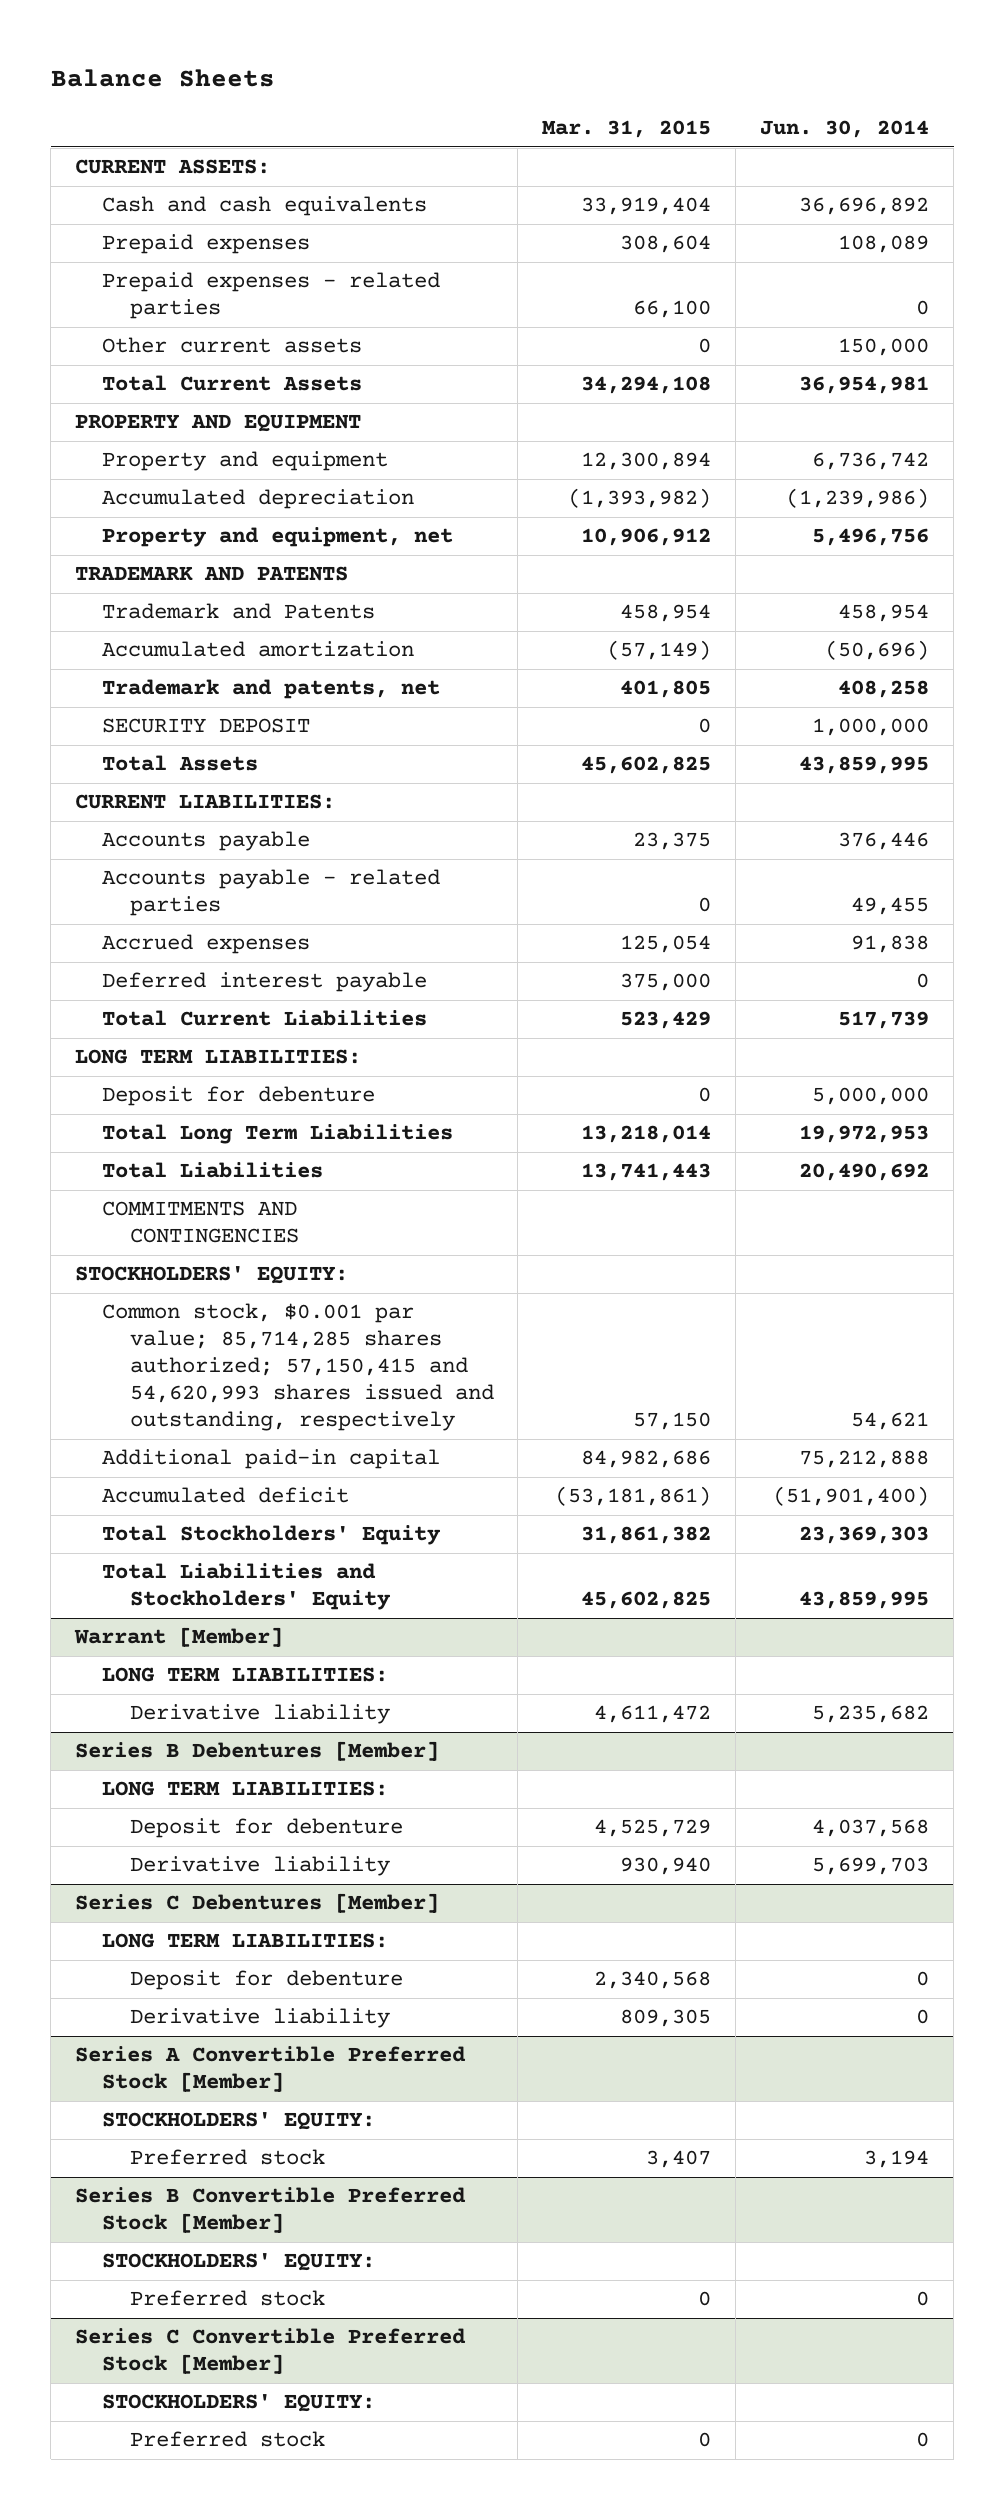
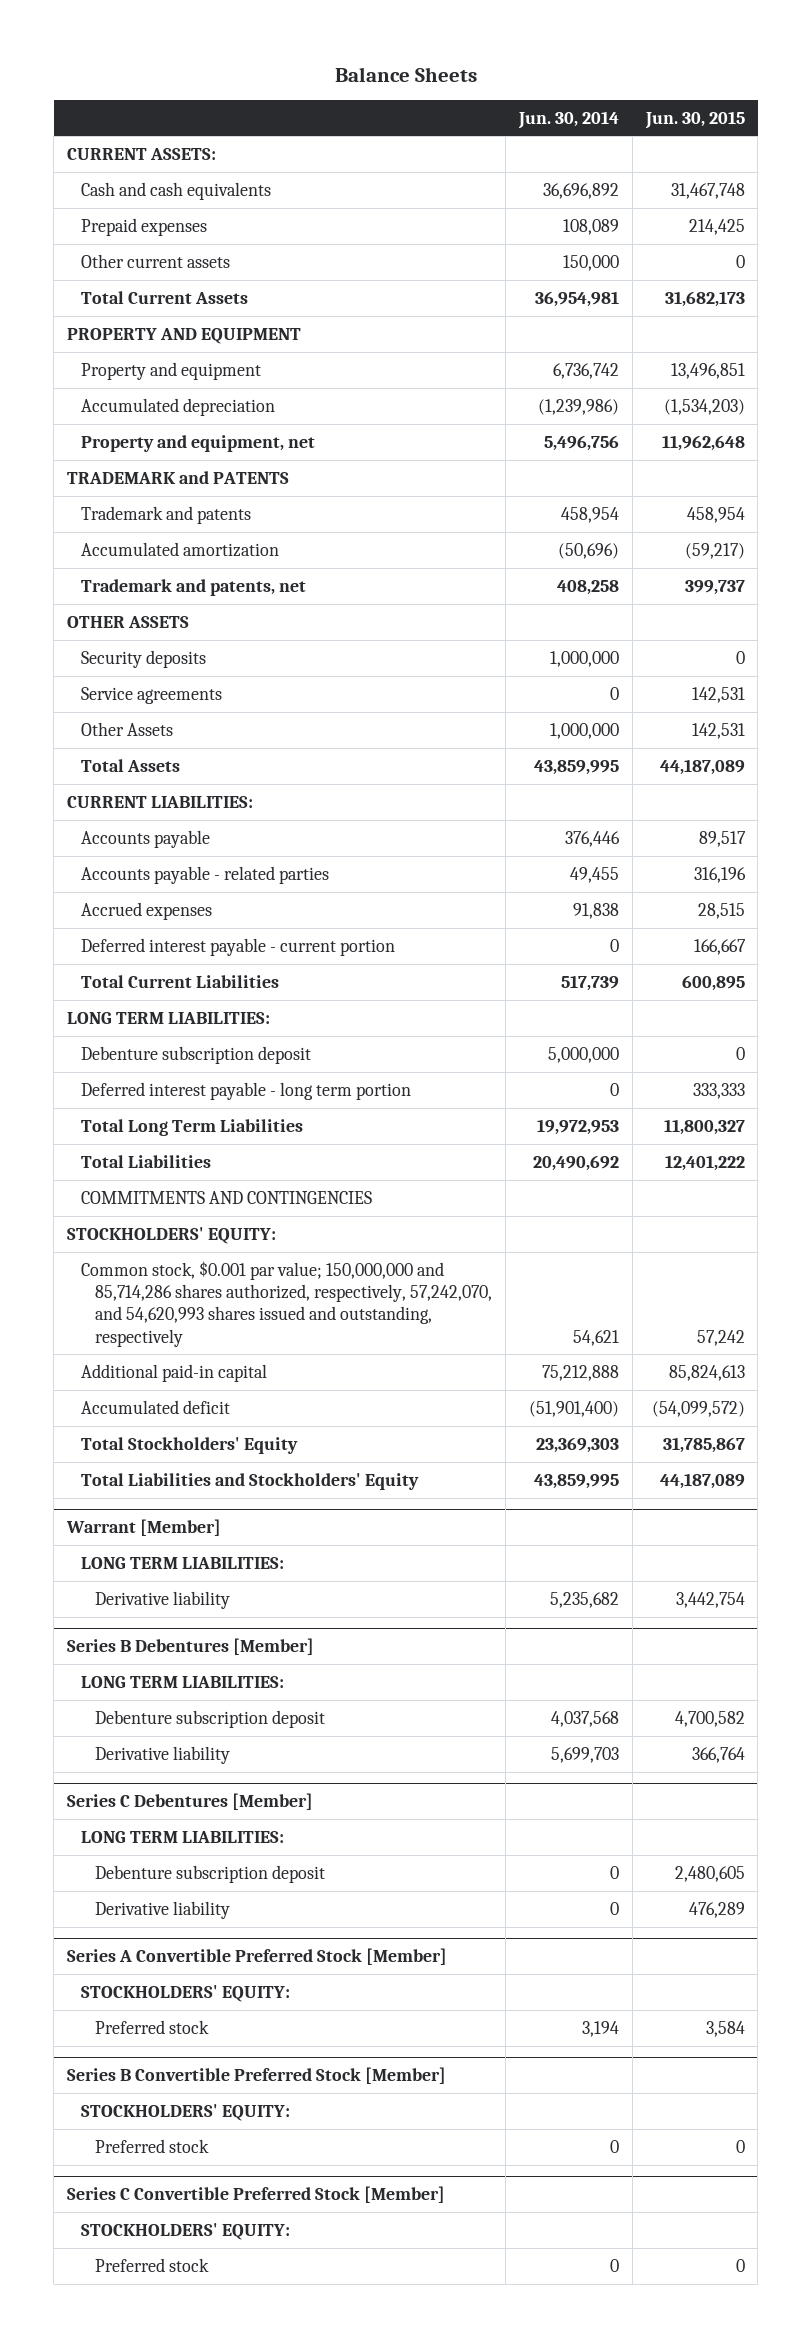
[542,120,712,139] Mar. 31, 2015 -> none
none -> [644,110,745,129] Jun. 30, 2015
[102,272,441,320] Prepaid expenses - related parties -> none
[75,566,349,582] TRADEMARK AND PATENTS -> [67,470,290,484] TRADEMARK and PATENTS
[102,603,376,620] Trademark and Patents -> [81,505,252,524] Trademark and patents
none -> [67,615,190,628] OTHER ASSETS
[102,718,311,734] SECURITY DEPOSIT -> [81,649,207,668] Security deposits
none -> [81,686,223,704] Service agreements
none -> [81,721,174,736] Other Assets
[102,972,428,993] Deferred interest payable -> [81,937,396,956] Deferred interest payable - current portion
[102,1086,376,1107] Deposit for debenture -> [81,1045,312,1064] Debenture subscription deposit
none -> [81,1081,412,1100] Deferred interest payable - long term portion
[102,1303,494,1432] Common stock, $0.001 par value; 85,714,285 shares authorized; 57,150,415 and 54,620,993 shares issued and outstanding, respectively -> [81,1260,493,1347] Common stock, $0.001 par value; 150,000,000 and 85,714,286 shares authorized, respectively, 57,242,070, and 54,620,993 shares issued and outstanding, respectively
[129,1818,403,1839] Deposit for debenture -> [95,1709,326,1728] Debenture subscription deposit
[129,1970,403,1991] Deposit for debenture -> [95,1864,326,1883] Debenture subscription deposit

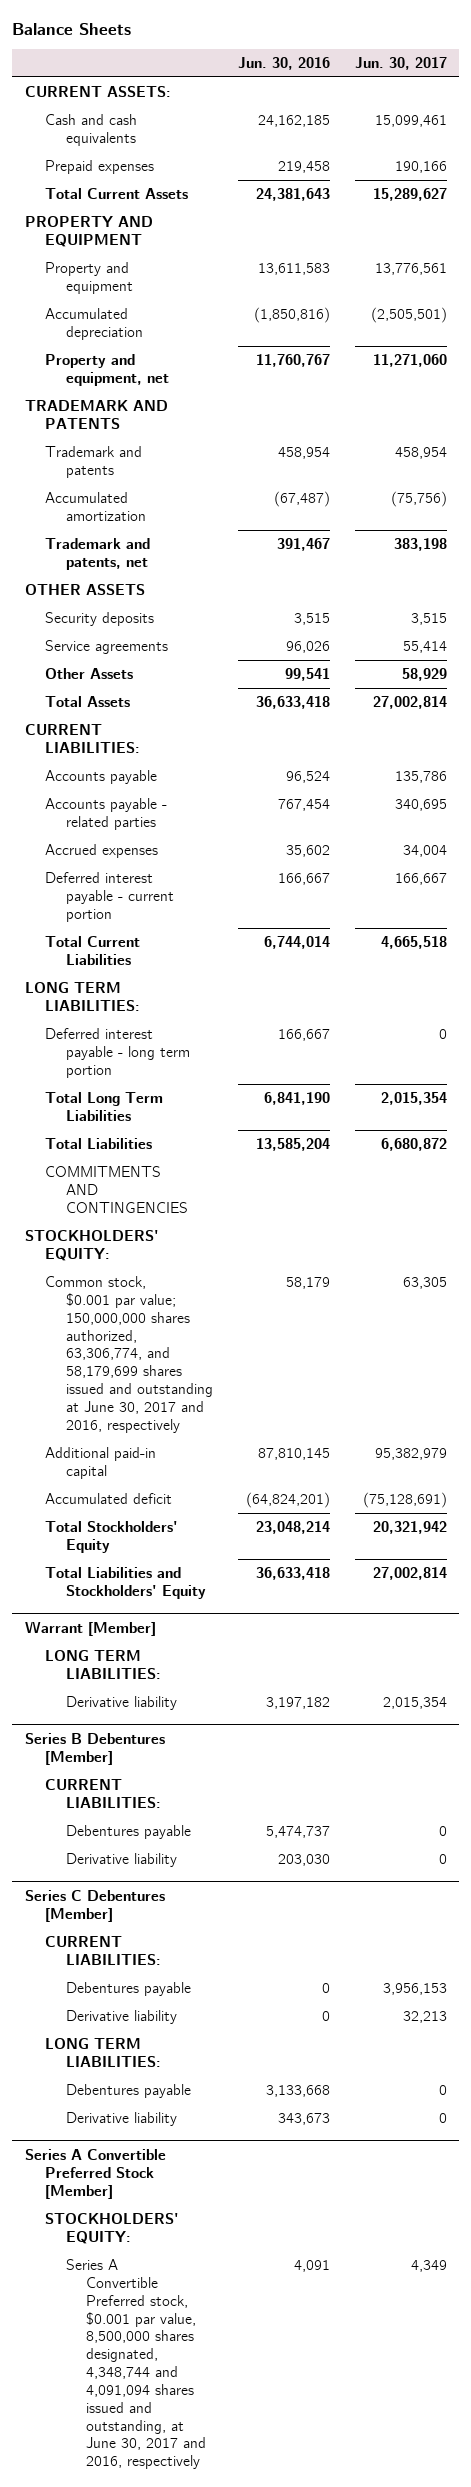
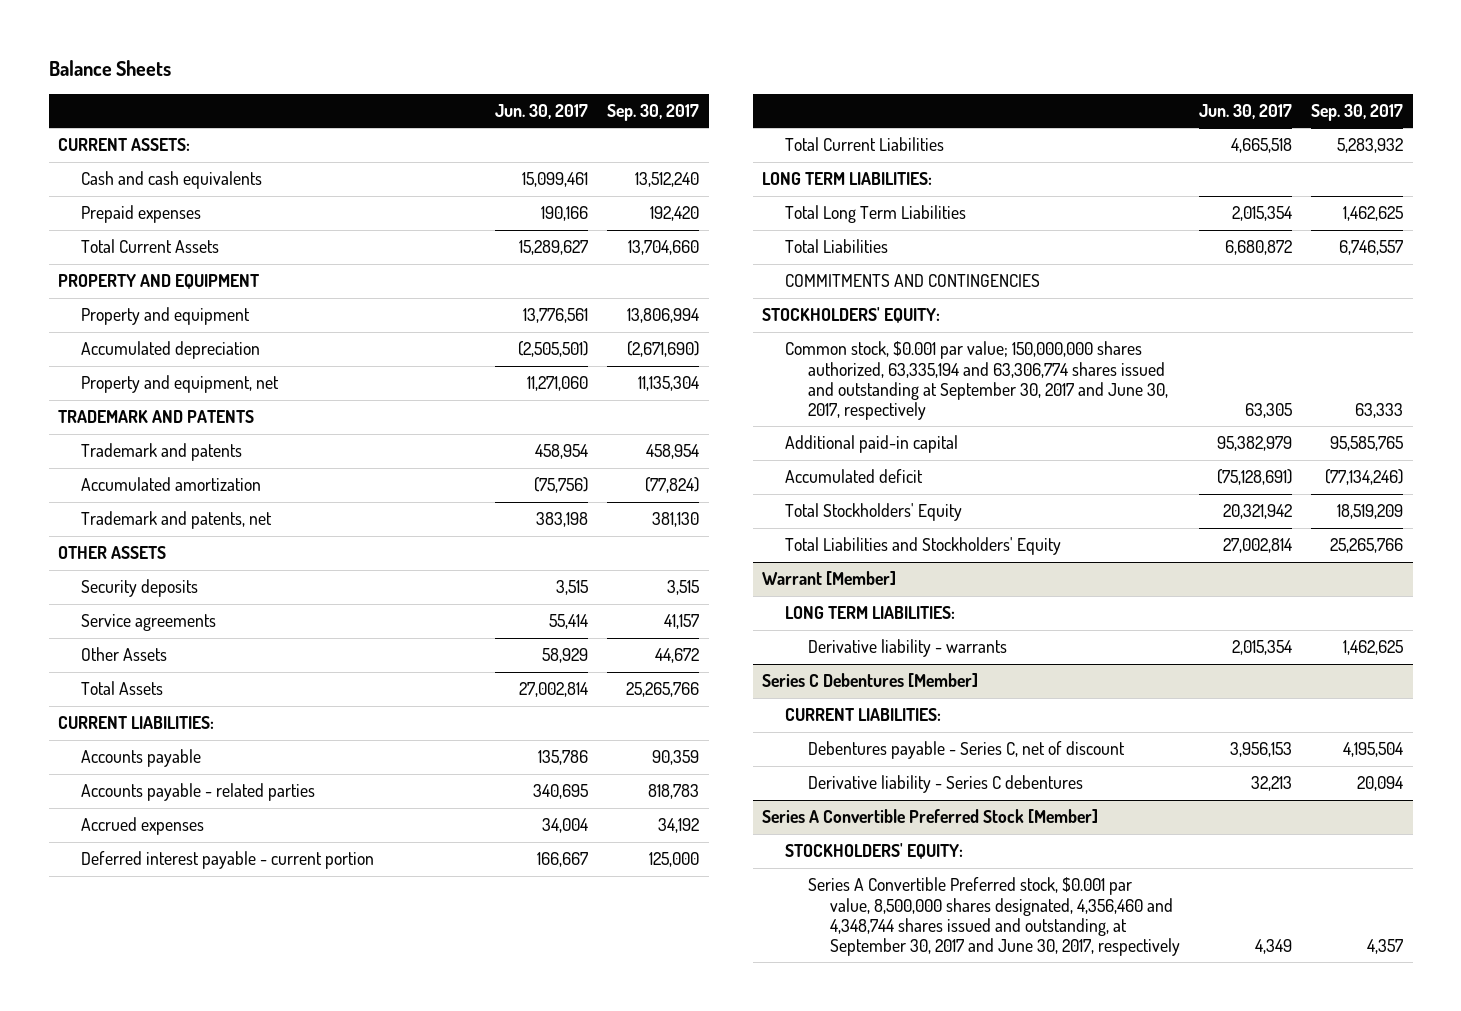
[237,56,330,70] Jun. 30, 2016 -> none
none -> [607,103,700,121] Sep. 30, 2017
[45,1027,190,1078] Deferred interest payable - long term portion -> none
[45,1275,213,1433] Common stock, $0.001 par value; 150,000,000 shares authorized, 63,306,774, and 58,179,699 shares issued and outstanding at June 30, 2017 and 2016, respectively -> [784,341,1168,421] Common stock, $0.001 par value; 150,000,000 shares authorized, 63,335,194 and 63,306,774 shares issued and outstanding at September 30, 2017 and June 30, 2017, respectively
[24,1732,165,1765] Series B Debentures [Member] -> none
[45,1778,161,1808] CURRENT LIABILITIES: -> none
[65,1824,191,1839] Debentures payable -> none
[65,1852,177,1867] Derivative liability -> none
[65,1695,177,1710] Derivative liability -> [807,639,1007,658] Derivative liability - warrants
[45,2037,161,2067] LONG TERM LIABILITIES: -> none
[65,2083,191,2098] Debentures payable -> none
[65,2111,177,2126] Derivative liability -> none
[65,1981,191,1996] Debentures payable -> [807,741,1125,760] Debentures payable - Series C, net of discount
[65,2009,177,2024] Derivative liability -> [807,775,1083,794] Derivative liability - Series C debentures
[65,2258,207,2470] Series A Convertible Preferred stock, $0.001 par value, 8,500,000 shares designated, 4,348,744 and 4,091,094 shares issued and outstanding, at June 30, 2017 and 2016, respectively -> [807,877,1181,957] Series A Convertible Preferred stock, $0.001 par value, 8,500,000 shares designated, 4,356,460 and 4,348,744 shares issued and outstanding, at September 30, 2017 and June 30, 2017, respectively

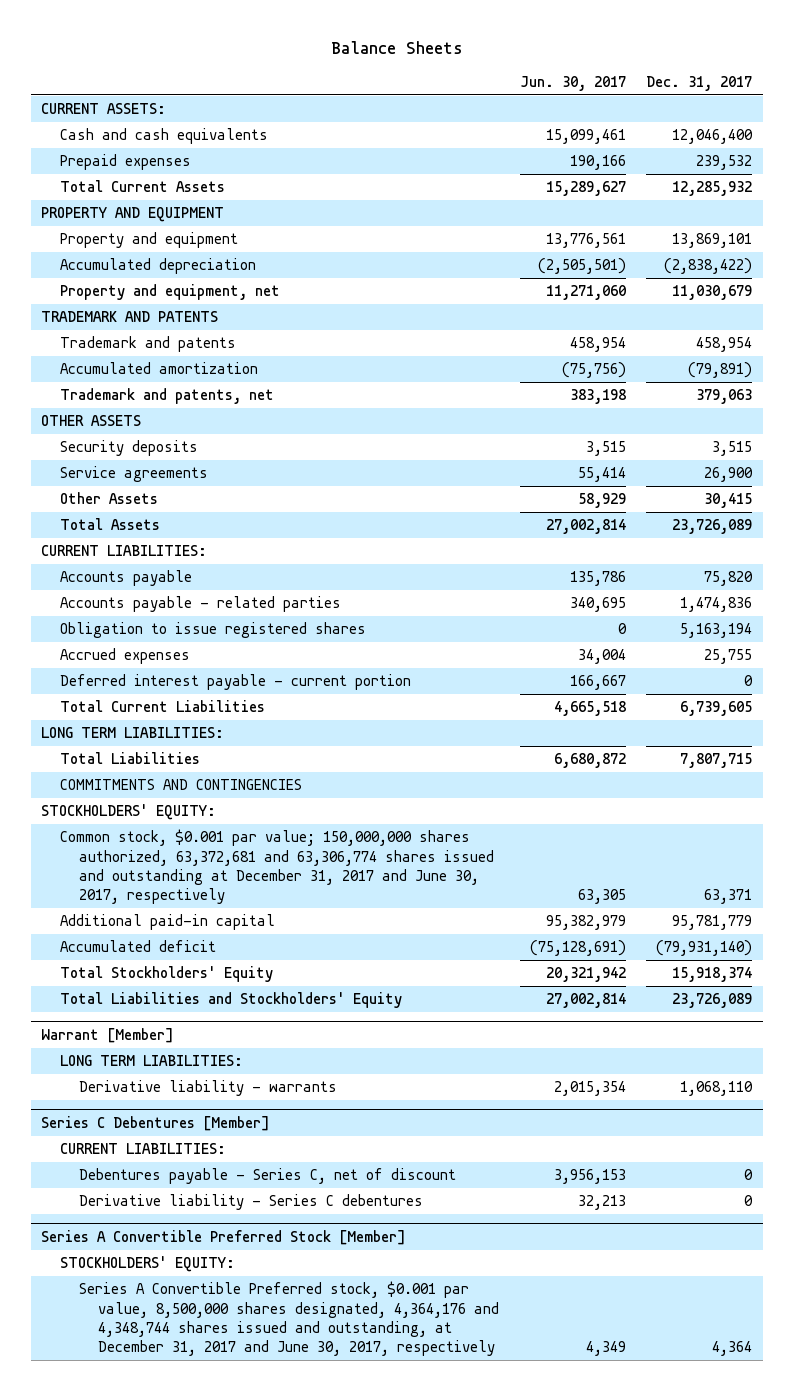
[607,103,700,121] Sep. 30, 2017 -> none
none -> [646,75,753,91] Dec. 31, 2017
none -> [60,622,367,639] Obligation to issue registered shares
[784,205,966,224] Total Long Term Liabilities -> none
[784,341,1168,421] Common stock, $0.001 par value; 150,000,000 shares authorized, 63,335,194 and 63,306,774 shares issued and outstanding at September 30, 2017 and June 30, 2017, respectively -> [60,829,495,904] Common stock, $0.001 par value; 150,000,000 shares authorized, 63,372,681 and 63,306,774 shares issued and outstanding at December 31, 2017 and June 30, 2017, respectively
[807,877,1181,957] Series A Convertible Preferred stock, $0.001 par value, 8,500,000 shares designated, 4,356,460 and 4,348,744 shares issued and outstanding, at September 30, 2017 and June 30, 2017, respectively -> [79,1281,500,1356] Series A Convertible Preferred stock, $0.001 par value, 8,500,000 shares designated, 4,364,176 and 4,348,744 shares issued and outstanding, at December 31, 2017 and June 30, 2017, respectively

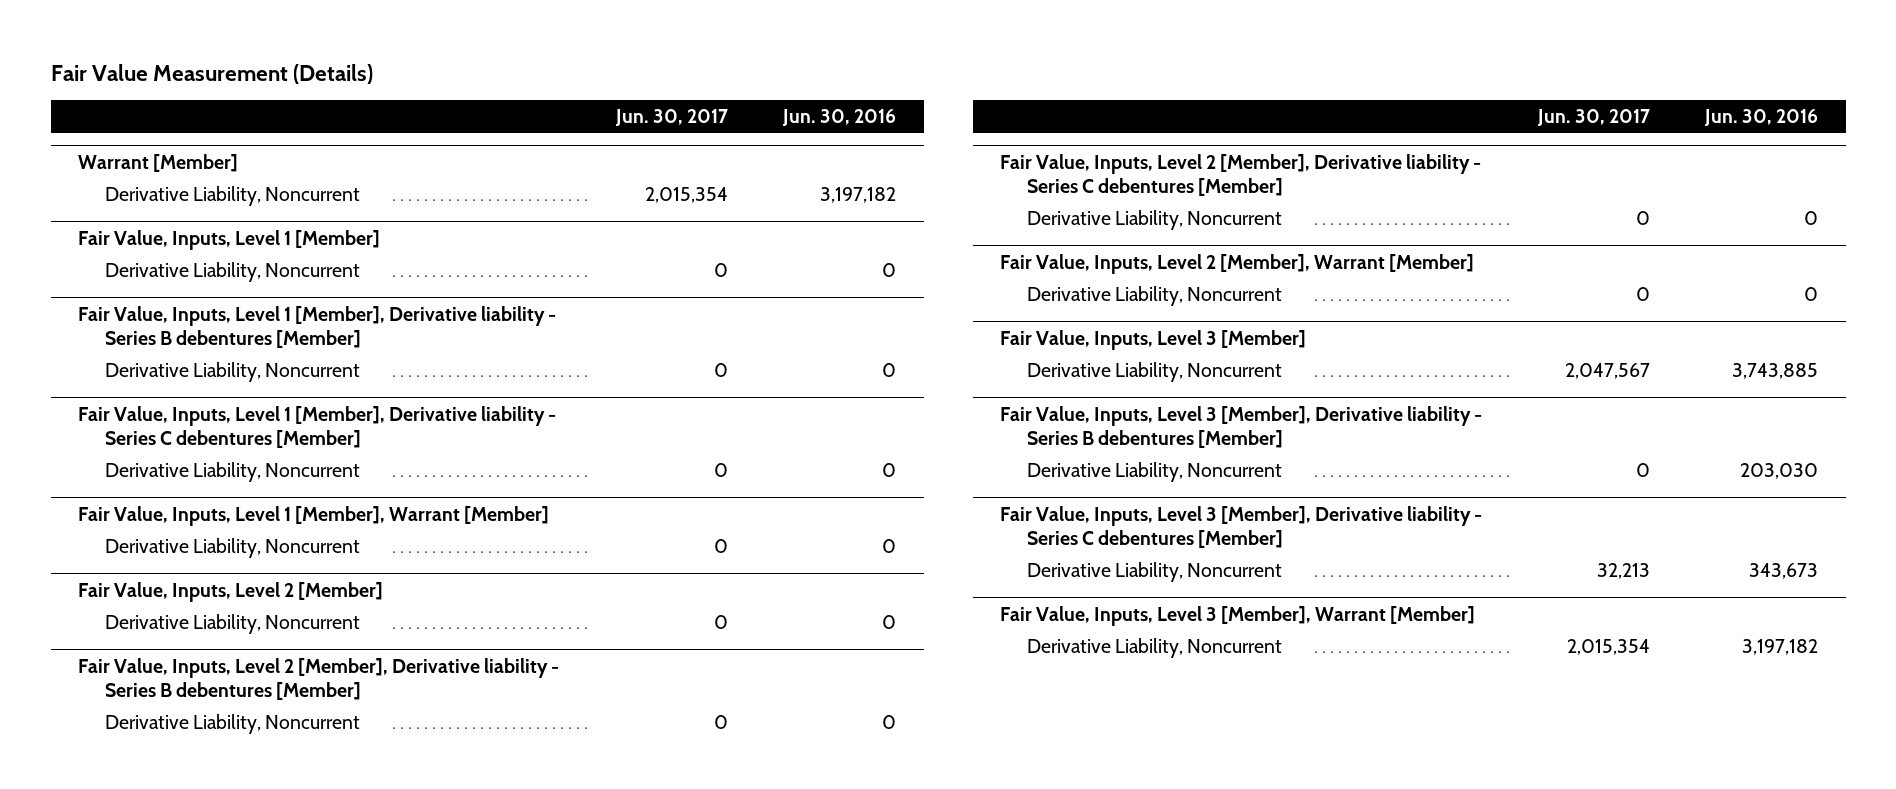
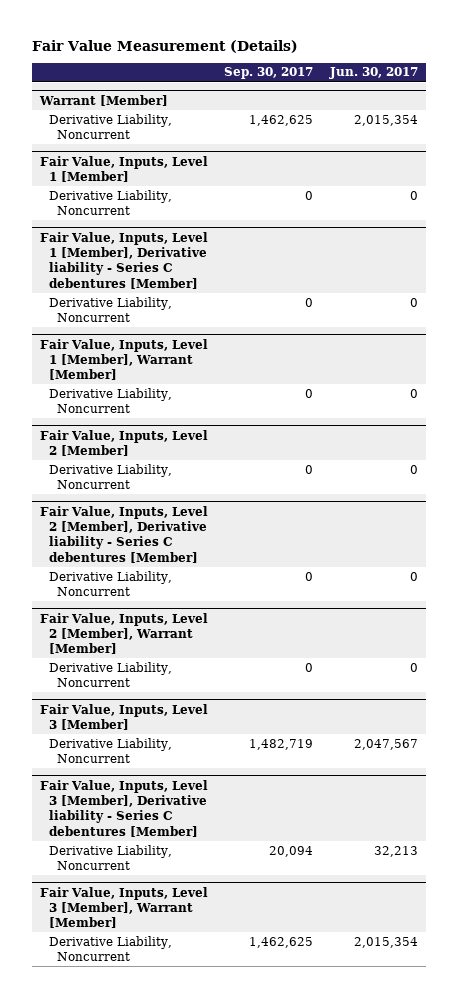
[782,109,897,127] Jun. 30, 2016 -> none
none -> [224,67,314,80] Sep. 30, 2017
[78,305,557,348] Fair Value, Inputs, Level 1 [Member], Derivative liability - Series B debentures [Member] -> none
[104,361,360,382] Derivative Liability, Noncurrent -> none
[78,657,560,700] Fair Value, Inputs, Level 2 [Member], Derivative liability - Series B debentures [Member] -> none
[104,713,360,734] Derivative Liability, Noncurrent -> none
[1000,405,1483,448] Fair Value, Inputs, Level 3 [Member], Derivative liability - Series B debentures [Member] -> none
[1026,461,1282,482] Derivative Liability, Noncurrent -> none

